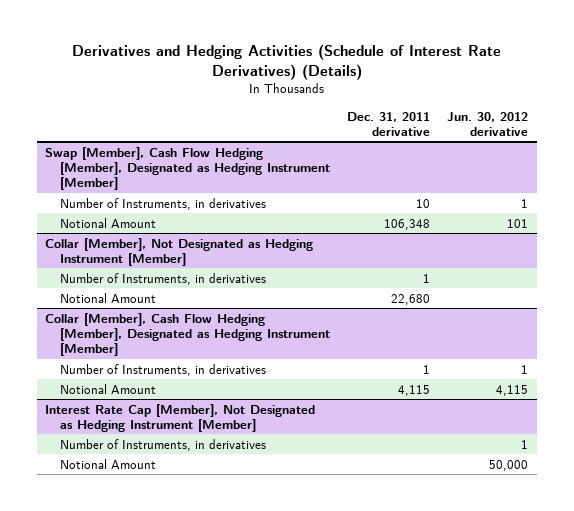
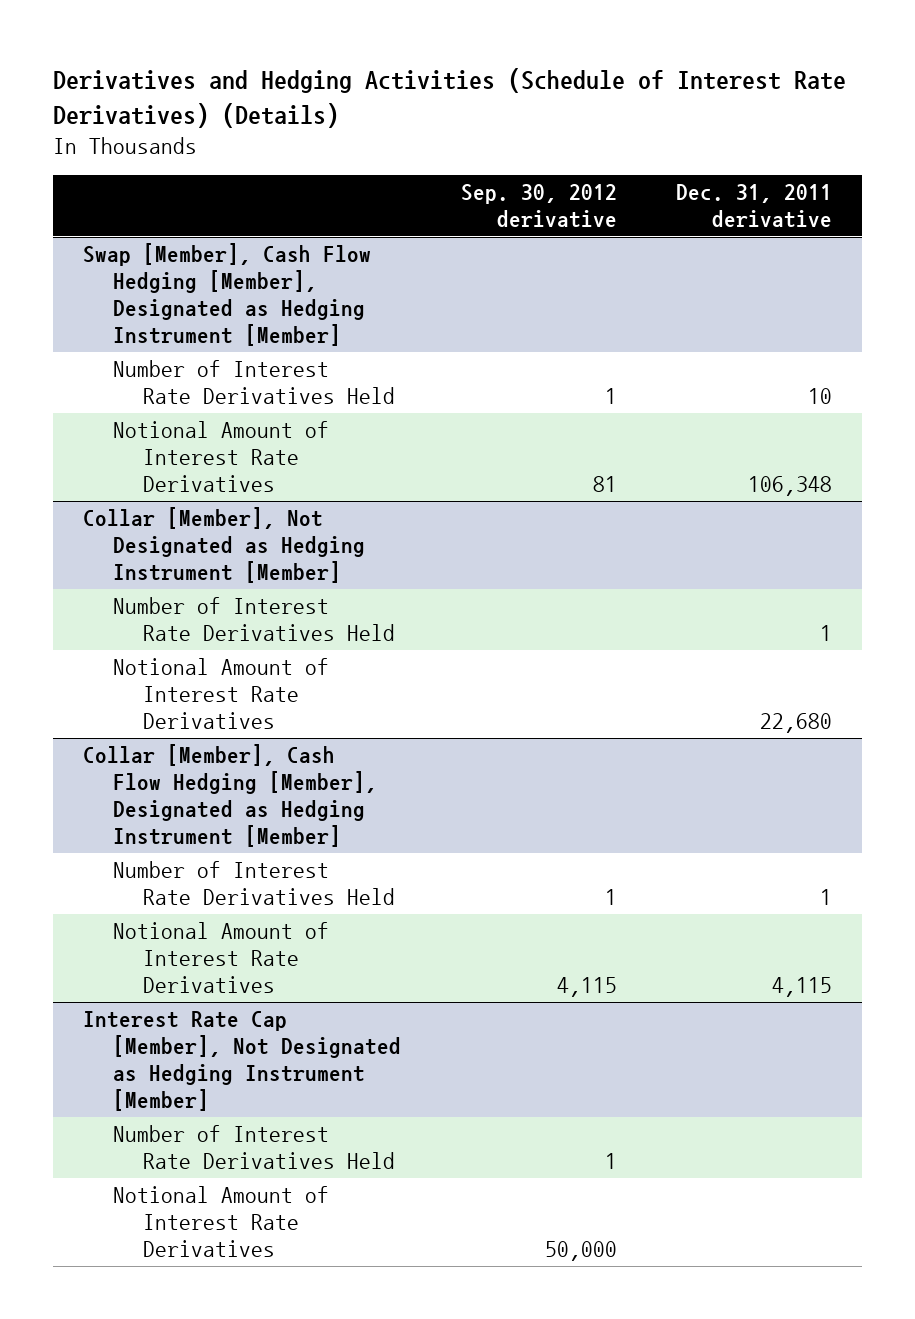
[447,111,529,136] Jun. 30, 2012 derivative -> none
none -> [460,184,617,229] Sep. 30, 2012 derivative
[59,197,266,210] Number of Instruments, in derivatives -> [113,359,396,404] Number of Interest Rate Derivatives Held
[59,217,156,228] Notional Amount -> [113,420,330,492] Notional Amount of Interest Rate Derivatives
[59,272,266,285] Number of Instruments, in derivatives -> [113,596,396,641] Number of Interest Rate Derivatives Held
[59,292,156,303] Notional Amount -> [113,657,330,729] Notional Amount of Interest Rate Derivatives
[59,363,266,376] Number of Instruments, in derivatives -> [113,860,396,905] Number of Interest Rate Derivatives Held
[59,383,156,394] Notional Amount -> [113,921,330,993] Notional Amount of Interest Rate Derivatives
[59,438,266,451] Number of Instruments, in derivatives -> [113,1124,396,1169] Number of Interest Rate Derivatives Held
[59,458,156,469] Notional Amount -> [113,1185,330,1257] Notional Amount of Interest Rate Derivatives

